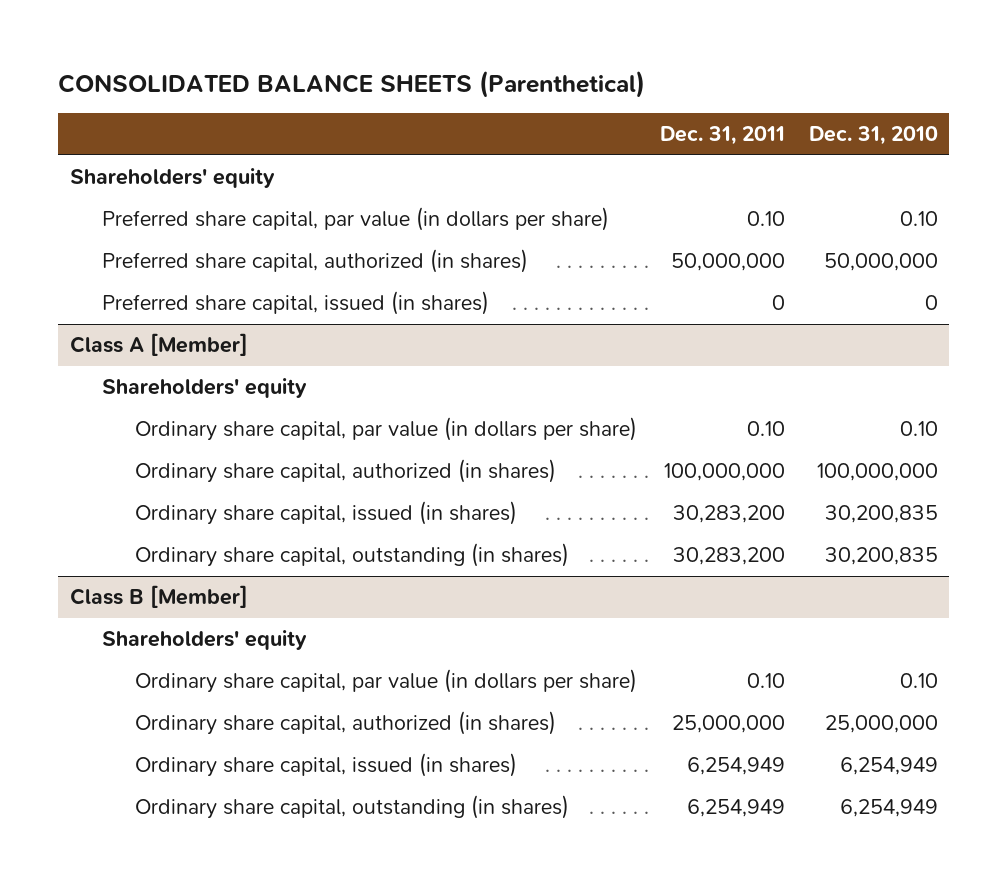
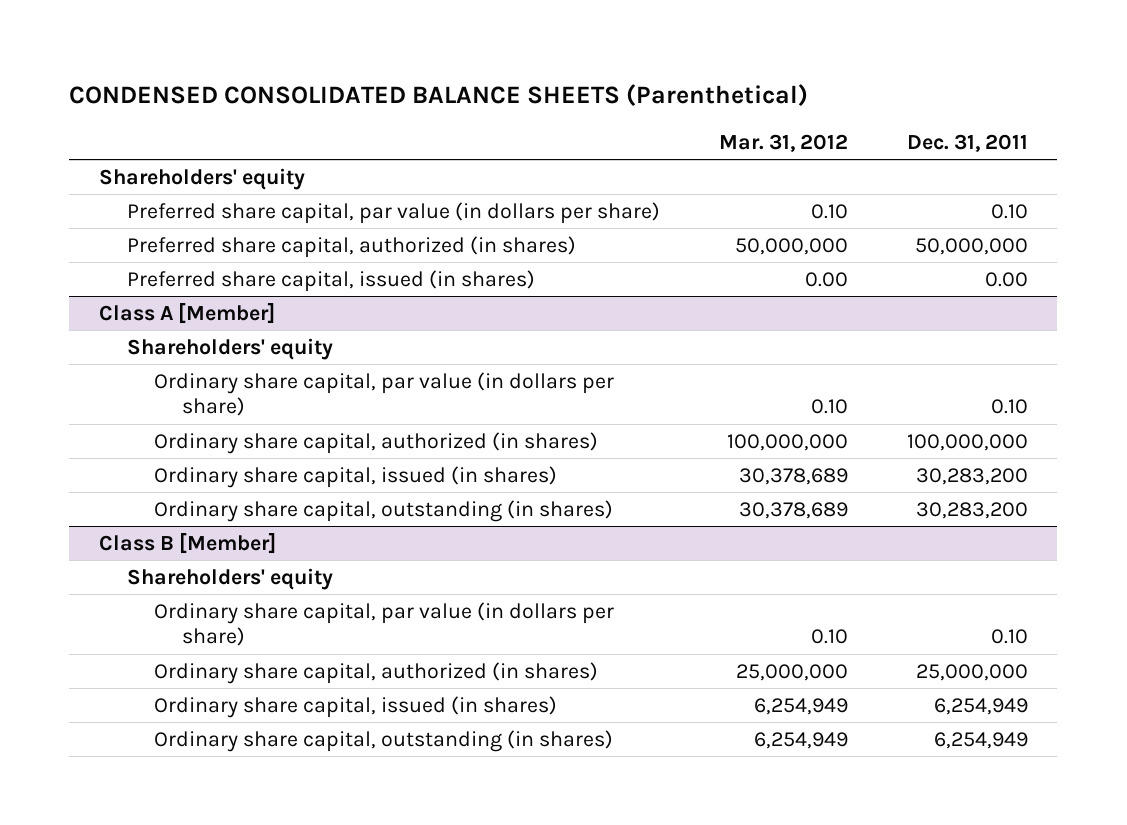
[58,69,646,98] CONSOLIDATED BALANCE SHEETS (Parenthetical) -> [69,83,809,106] CONDENSED CONSOLIDATED BALANCE SHEETS (Parenthetical)
[808,126,938,146] Dec. 31, 2010 -> none
none -> [718,133,848,152] Mar. 31, 2012
[772,295,786,311] 0 -> [984,272,1028,288] 0.00

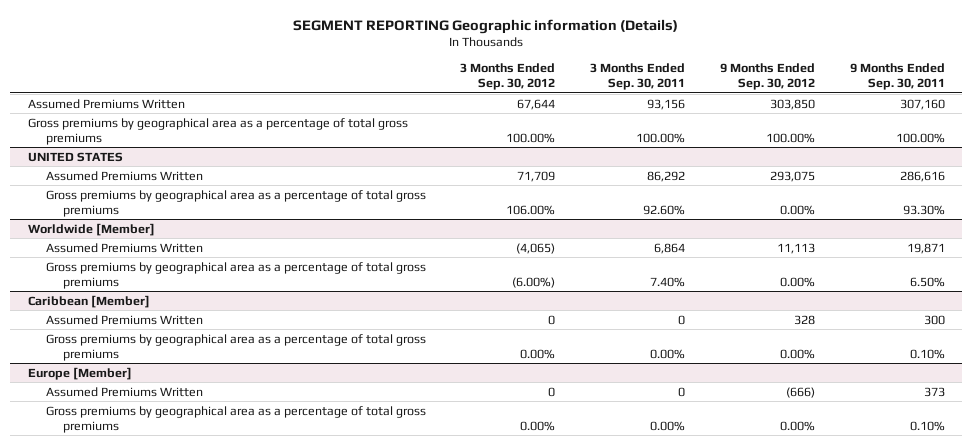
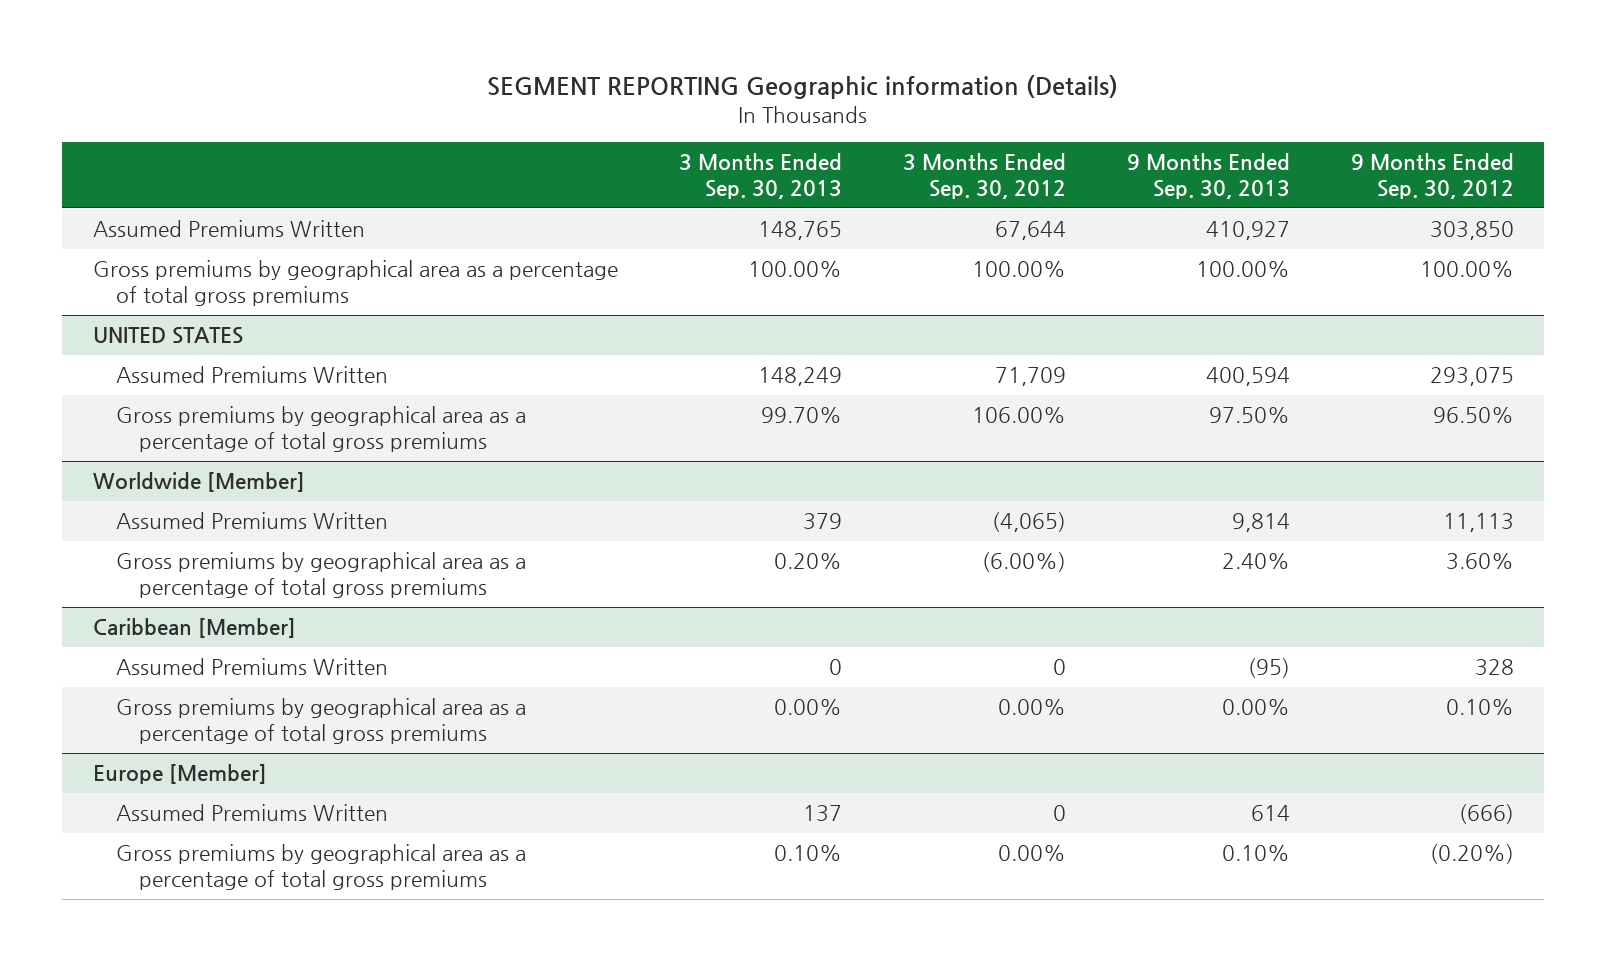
[590,63,686,91] 3 Months Ended Sep. 30, 2011 -> none
[849,63,945,91] 9 Months Ended Sep. 30, 2011 -> none
none -> [678,153,842,199] 3 Months Ended Sep. 30, 2013
none -> [1126,153,1290,199] 9 Months Ended Sep. 30, 2013
[779,204,815,215] 0.00% -> [1432,407,1514,424] 96.50%
[779,276,815,287] 0.00% -> [1445,553,1514,571] 3.60%
[779,348,815,359] 0.00% -> [1445,699,1514,716] 0.10%
[779,420,815,431] 0.00% -> [1429,844,1514,865] (0.20%)

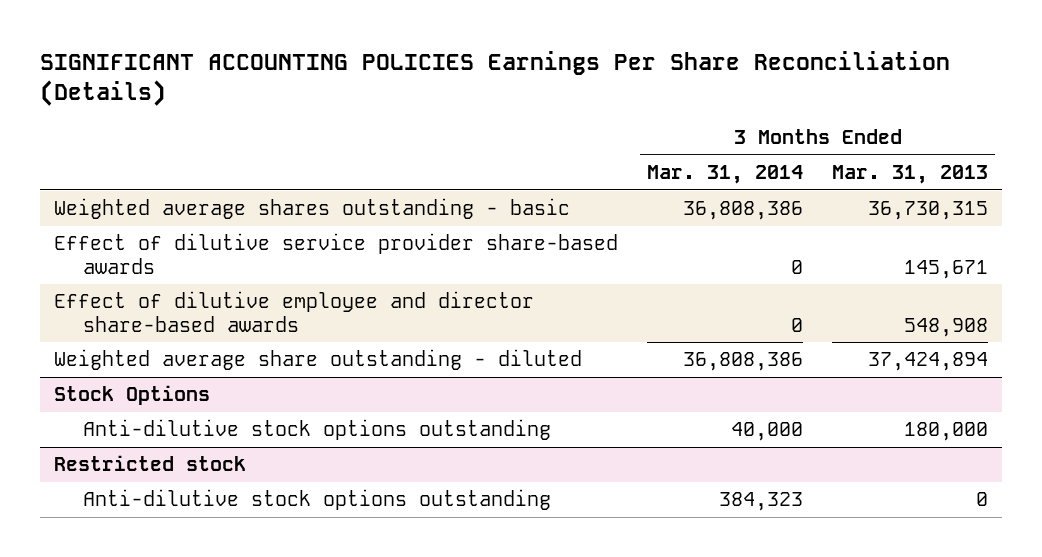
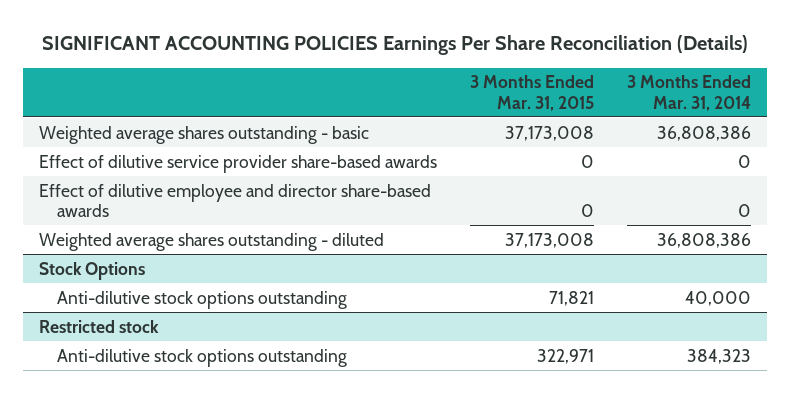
[831,164,988,184] Mar. 31, 2013 -> none
none -> [470,75,595,111] 3 Months Ended Mar. 31, 2015
[54,349,583,371] Weighted average share outstanding - diluted -> [39,232,385,251] Weighted average shares outstanding - diluted

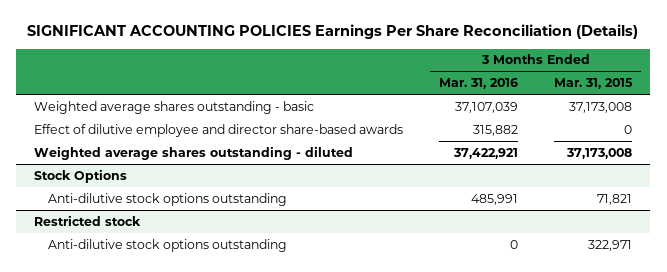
[626,75,751,111] 3 Months Ended Mar. 31, 2014 -> none
none -> [439,78,519,90] Mar. 31, 2016
[39,154,438,173] Effect of dilutive service provider share-based awards -> none

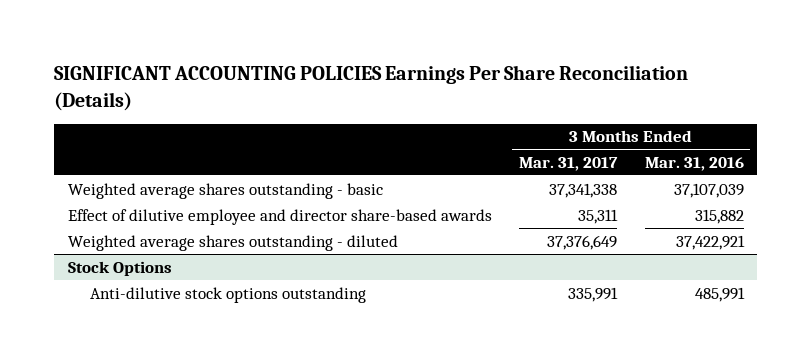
[554,78,634,90] Mar. 31, 2015 -> none
none -> [519,156,619,171] Mar. 31, 2017
[34,214,142,226] Restricted stock -> none
[48,238,288,252] Anti-dilutive stock options outstanding -> none

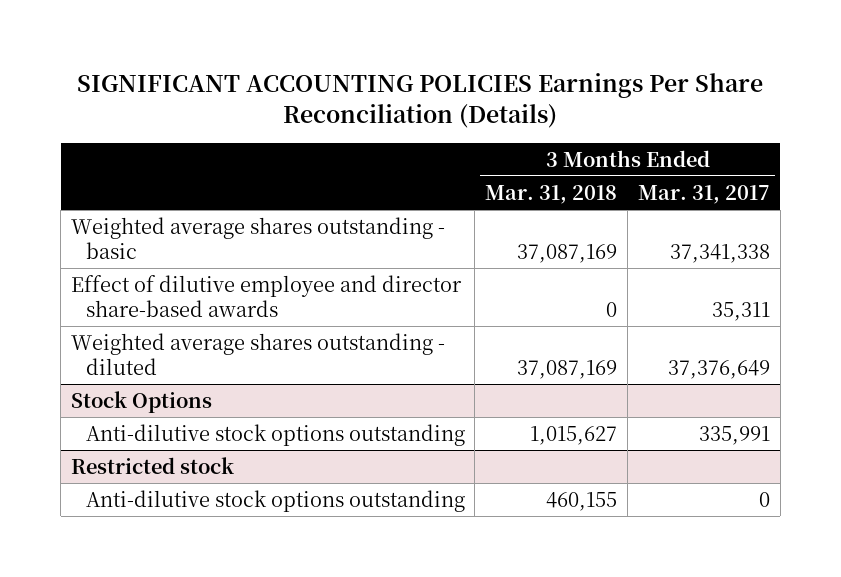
[644,156,744,171] Mar. 31, 2016 -> none
none -> [485,184,618,204] Mar. 31, 2018
none -> [70,456,234,474] Restricted stock
none -> [85,489,465,512] Anti-dilutive stock options outstanding

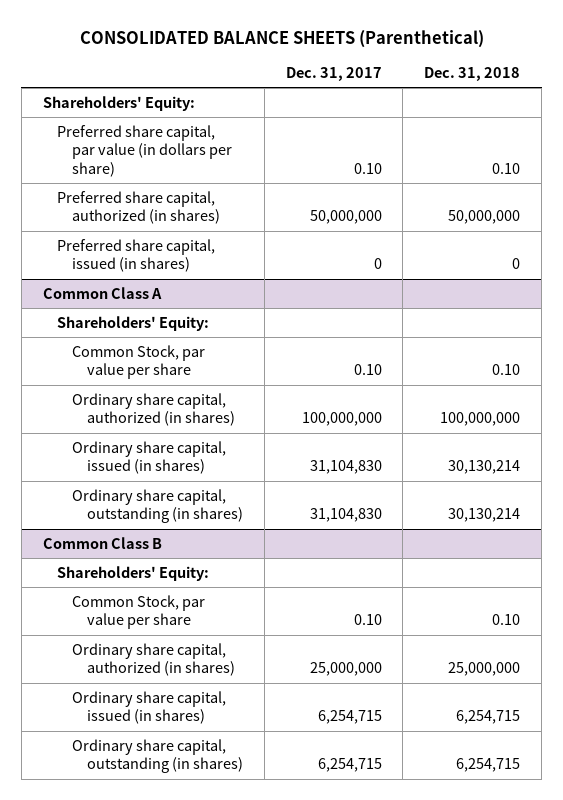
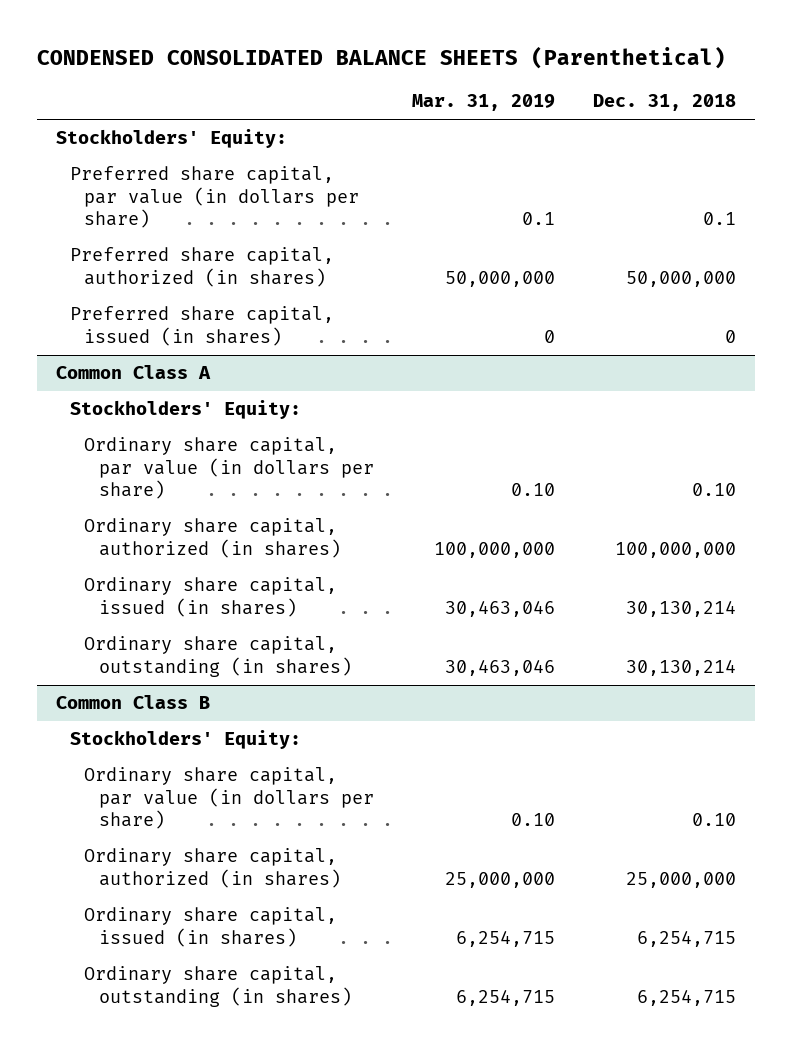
[79,29,484,48] CONSOLIDATED BALANCE SHEETS (Parenthetical) -> [36,45,726,69] CONDENSED CONSOLIDATED BALANCE SHEETS (Parenthetical)
[285,67,382,82] Dec. 31, 2017 -> none
none -> [411,94,555,112] Mar. 31, 2019
[42,95,195,111] Shareholders' Equity: -> [56,129,288,149] Stockholders' Equity:
[492,162,521,174] 0.10 -> [703,212,737,226] 0.1
[57,315,210,331] Shareholders' Equity: -> [70,400,302,420] Stockholders' Equity:
[72,344,206,380] Common Stock, par value per share -> [84,437,374,500] Ordinary share capital, par value (in dollars per share)
[57,565,210,581] Shareholders' Equity: -> [70,730,302,750] Stockholders' Equity:
[72,594,206,630] Common Stock, par value per share -> [84,767,374,830] Ordinary share capital, par value (in dollars per share)

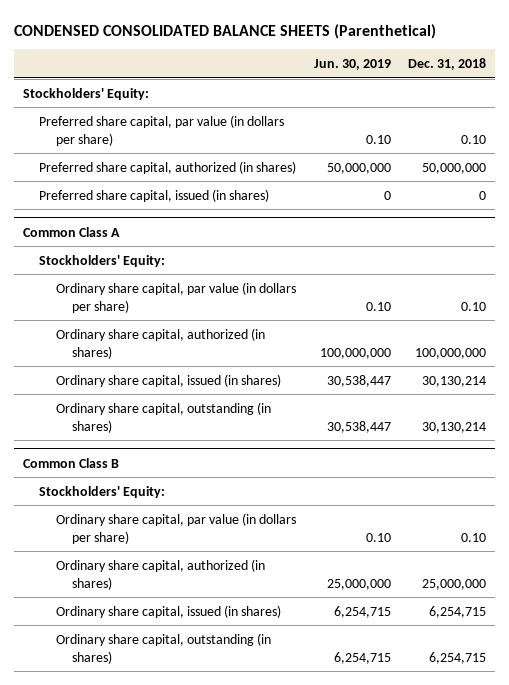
[411,94,555,112] Mar. 31, 2019 -> none
none -> [313,59,391,71] Jun. 30, 2019
[703,212,737,226] 0.1 -> [461,134,487,144] 0.10

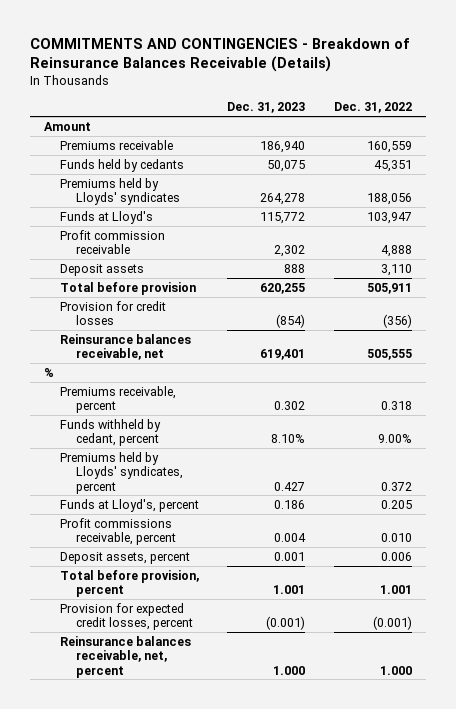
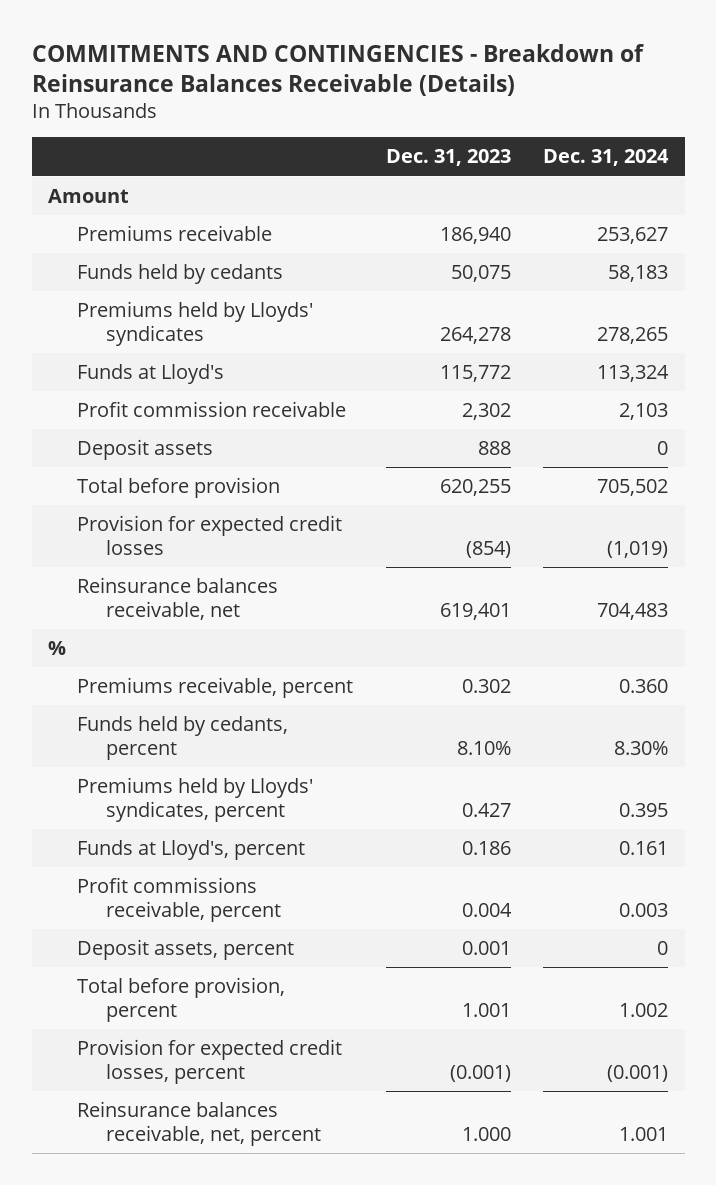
[333,102,412,114] Dec. 31, 2022 -> none
none -> [543,149,670,167] Dec. 31, 2024
[59,300,166,326] Provision for credit losses -> [77,514,343,555] Provision for expected credit losses
[59,418,161,447] Funds withheld by cedant, percent -> [77,715,289,760] Funds held by cedants, percent

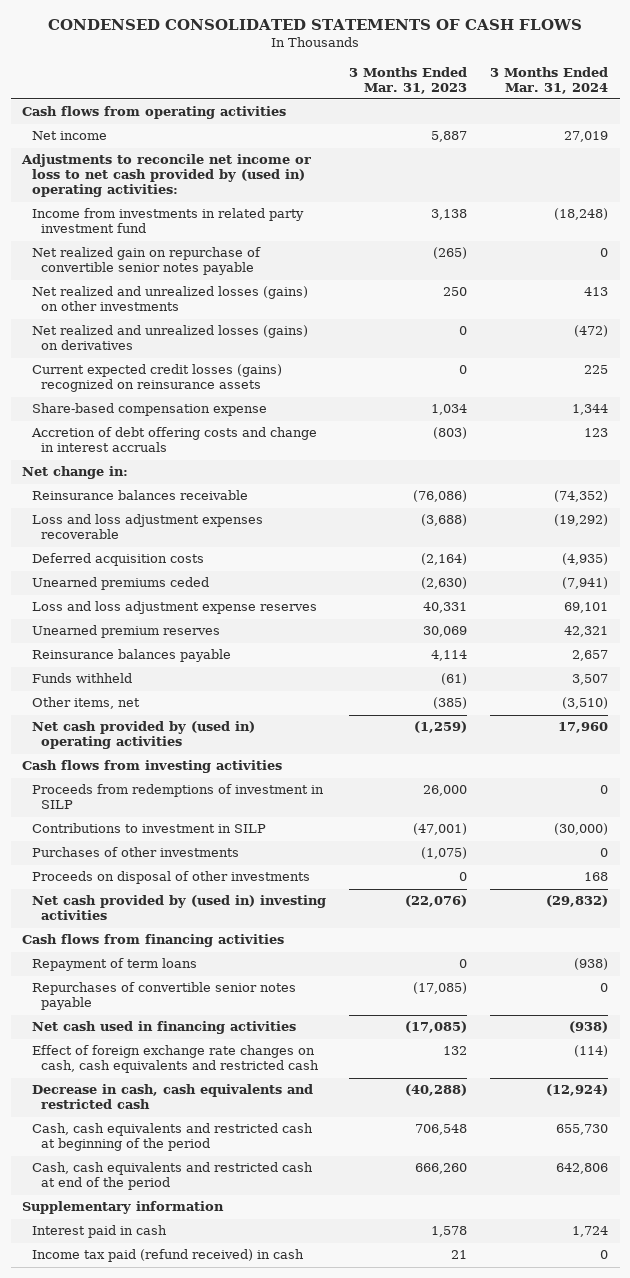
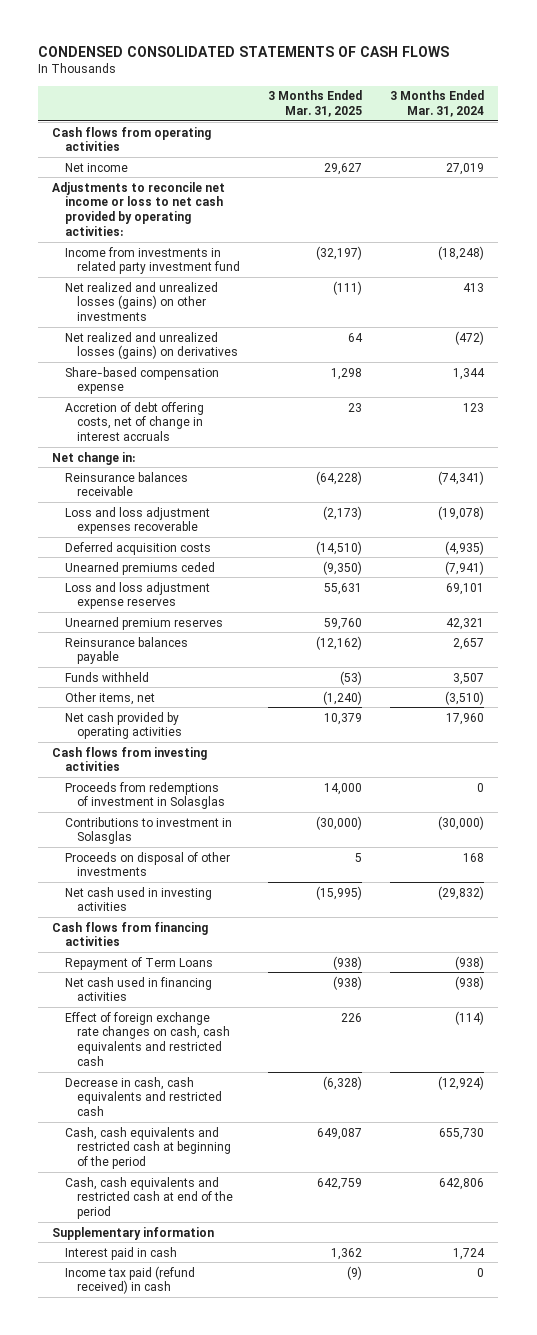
[348,66,467,94] 3 Months Ended Mar. 31, 2023 -> none
none -> [267,90,362,117] 3 Months Ended Mar. 31, 2025
[21,154,312,198] Adjustments to reconcile net income or loss to net cash provided by (used in) operating activities: -> [52,181,226,236] Adjustments to reconcile net income or loss to net cash provided by operating activities:
[31,247,261,276] Net realized gain on repurchase of convertible senior notes payable -> none
[31,364,282,393] Current expected credit losses (gains) recognized on reinsurance assets -> none
[30,427,317,453] Accretion of debt offering costs and change in interest accruals -> [64,401,204,442] Accretion of debt offering costs, net of change in interest accruals
[553,490,608,503] (74,352) -> [438,470,485,485] (74,341)
[553,514,608,527] (19,292) -> [438,505,485,520] (19,078)
[31,721,255,750] Net cash provided by (used in) operating activities -> [64,711,182,740] Net cash provided by operating activities
[31,847,239,858] Purchases of other investments -> none
[31,784,324,810] Proceeds from redemptions of investment in SILP -> [64,781,225,810] Proceeds from redemptions of investment in Solasglas
[31,823,266,834] Contributions to investment in SILP -> [64,816,232,845] Contributions to investment in Solasglas
[31,895,326,921] Net cash provided by (used in) investing activities -> [64,886,212,912] Net cash used in investing activities
[31,982,296,1011] Repurchases of convertible senior notes payable -> none
[31,958,197,972] Repayment of term loans -> [64,956,213,970] Repayment of Term Loans

